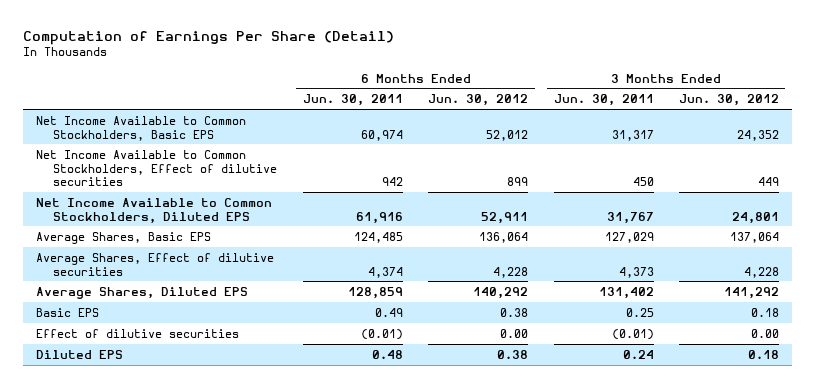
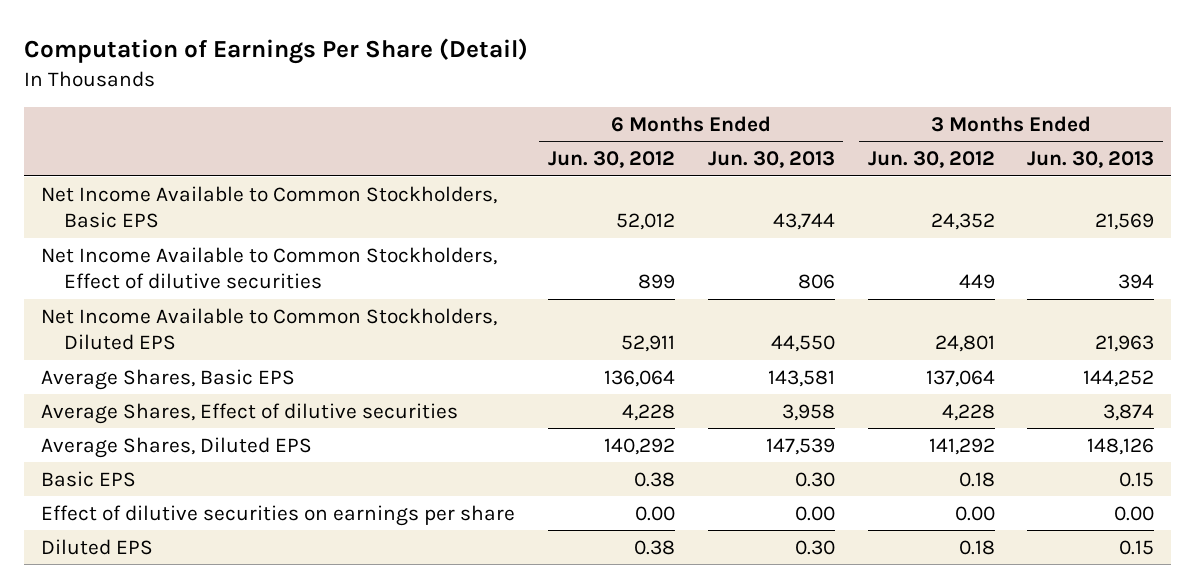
[302,94,403,107] Jun. 30, 2011 -> none
[553,94,654,107] Jun. 30, 2011 -> none
none -> [707,150,835,168] Jun. 30, 2013
none -> [1027,150,1155,168] Jun. 30, 2013
[36,328,240,338] Effect of dilutive securities -> [40,504,515,526] Effect of dilutive securities on earnings per share

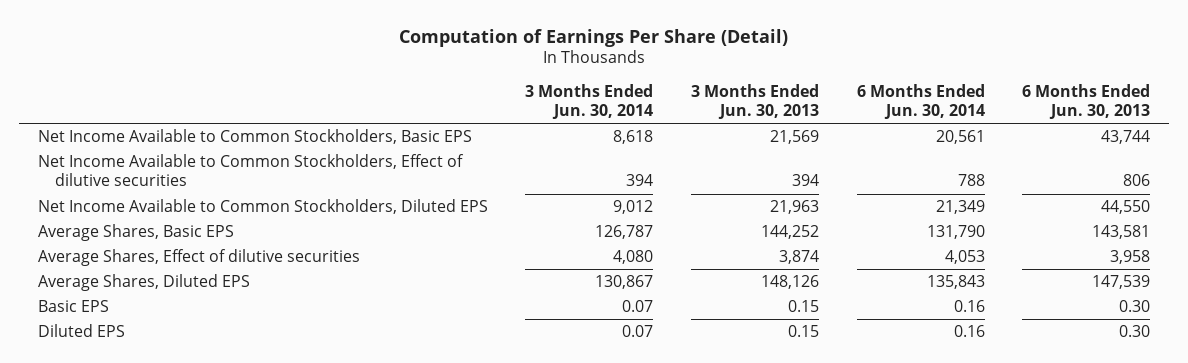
[547,150,675,168] Jun. 30, 2012 -> none
[867,150,995,168] Jun. 30, 2012 -> none
none -> [525,83,654,120] 3 Months Ended Jun. 30, 2014
none -> [856,83,985,120] 6 Months Ended Jun. 30, 2014
[40,504,515,526] Effect of dilutive securities on earnings per share -> none

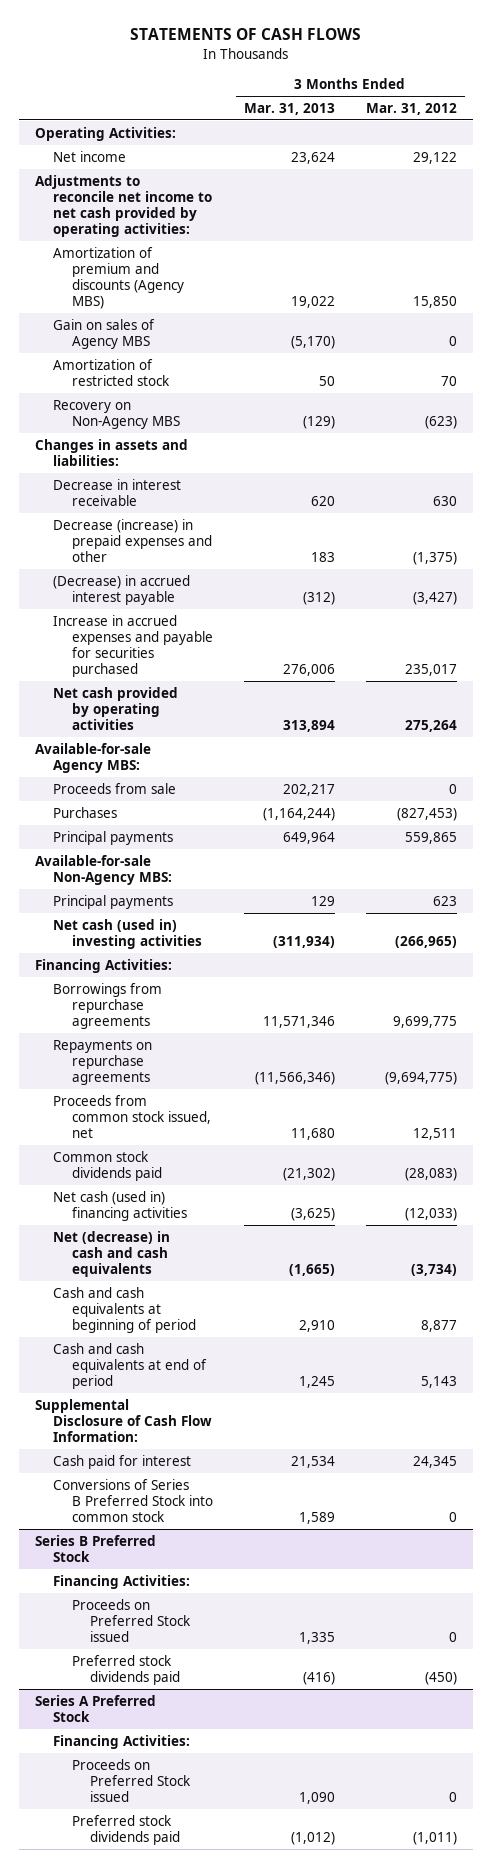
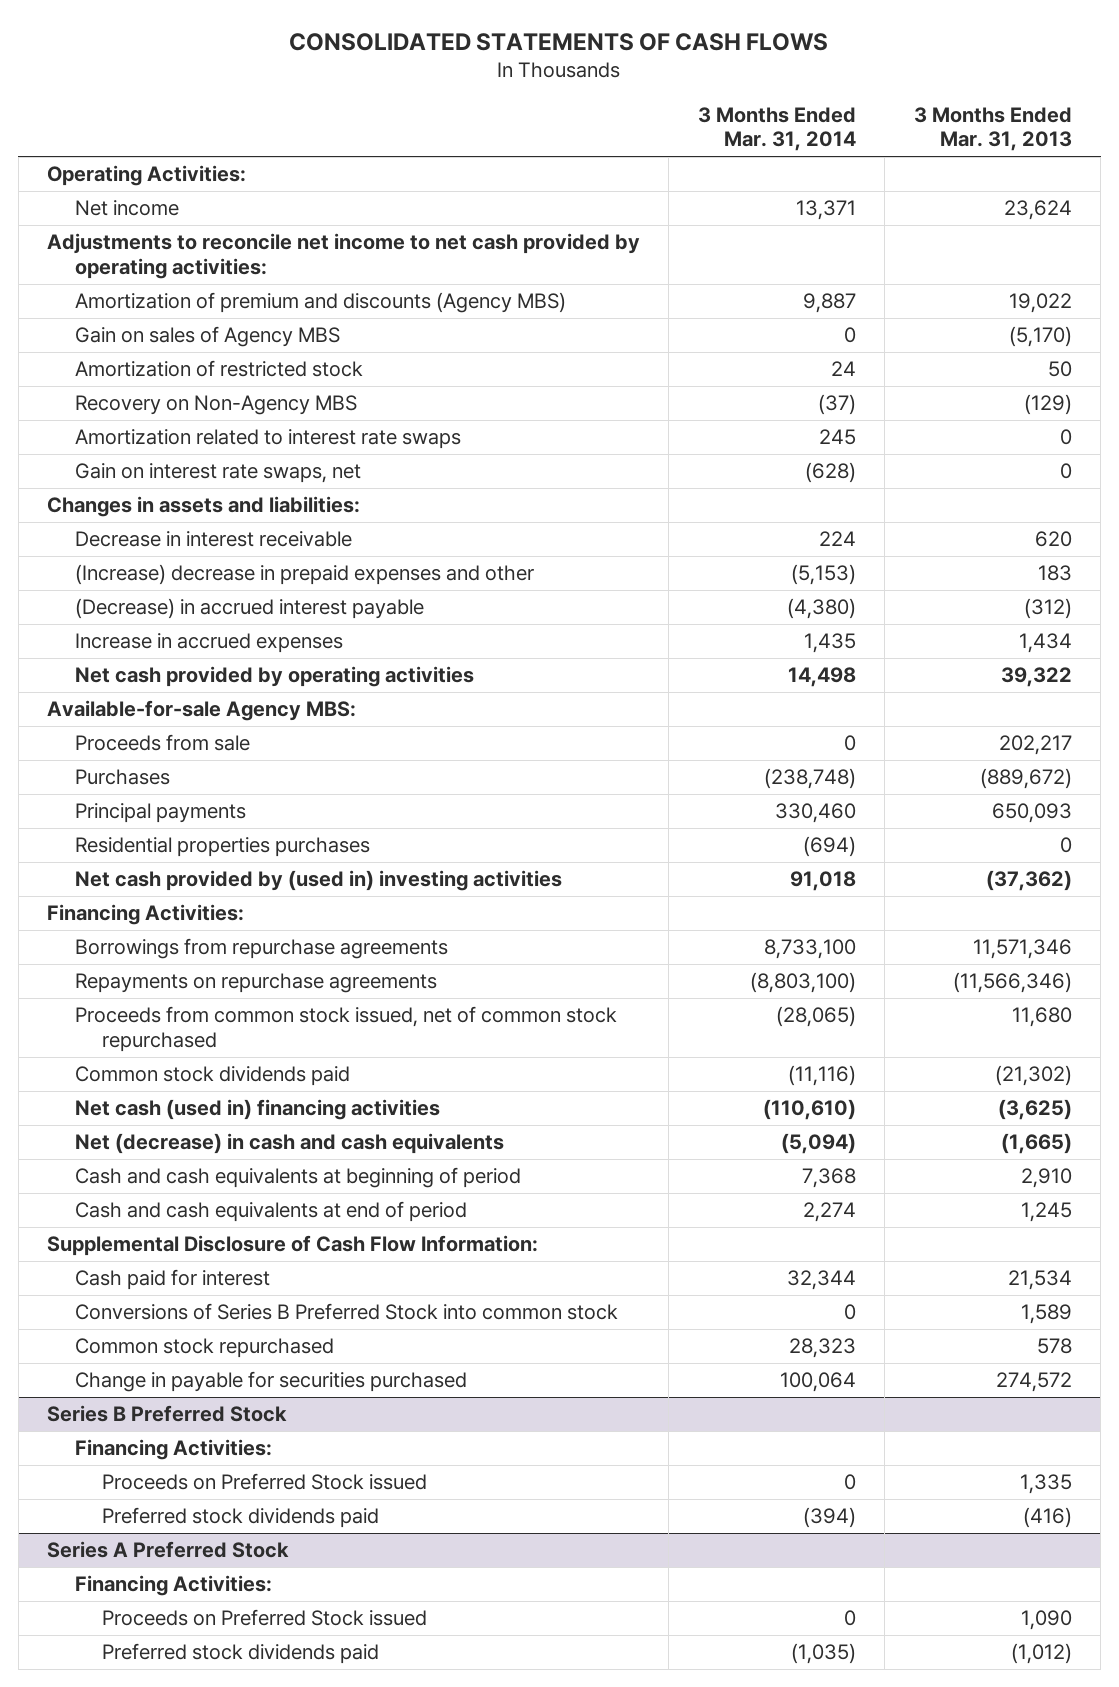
[129,28,361,41] STATEMENTS OF CASH FLOWS -> [289,32,829,51] CONSOLIDATED STATEMENTS OF CASH FLOWS
[365,102,457,115] Mar. 31, 2012 -> none
none -> [697,106,856,152] 3 Months Ended Mar. 31, 2014
none -> [74,429,461,450] Amortization related to interest rate swaps
none -> [74,463,361,484] Gain on interest rate swaps, net
[53,518,212,563] Decrease (increase) in prepaid expenses and other -> [74,564,534,586] (Increase) decrease in prepaid expenses and other
[53,614,213,678] Increase in accrued expenses and payable for securities purchased -> [74,633,343,654] Increase in accrued expenses
[282,664,335,677] 276,006 -> [1018,633,1072,654] 1,434
[282,720,335,733] 313,894 -> [1000,667,1072,688] 39,322
[34,854,173,885] Available-for-sale Non-Agency MBS: -> none
[53,894,174,909] Principal payments -> none
[262,807,335,821] (1,164,244) -> [979,768,1072,790] (889,672)
[282,831,335,844] 649,964 -> [991,803,1072,824] 650,093
none -> [74,837,370,858] Residential properties purchases
[53,918,202,949] Net cash (used in) investing activities -> [74,870,562,892] Net cash provided by (used in) investing activities
[272,935,335,948] (311,934) -> [985,870,1072,892] (37,362)
[53,1094,211,1139] Proceeds from common stock issued, net -> [74,1006,617,1052] Proceeds from common stock issued, net of common stock repurchased
none -> [74,1338,334,1359] Common stock repurchased
none -> [74,1371,467,1393] Change in payable for securities purchased

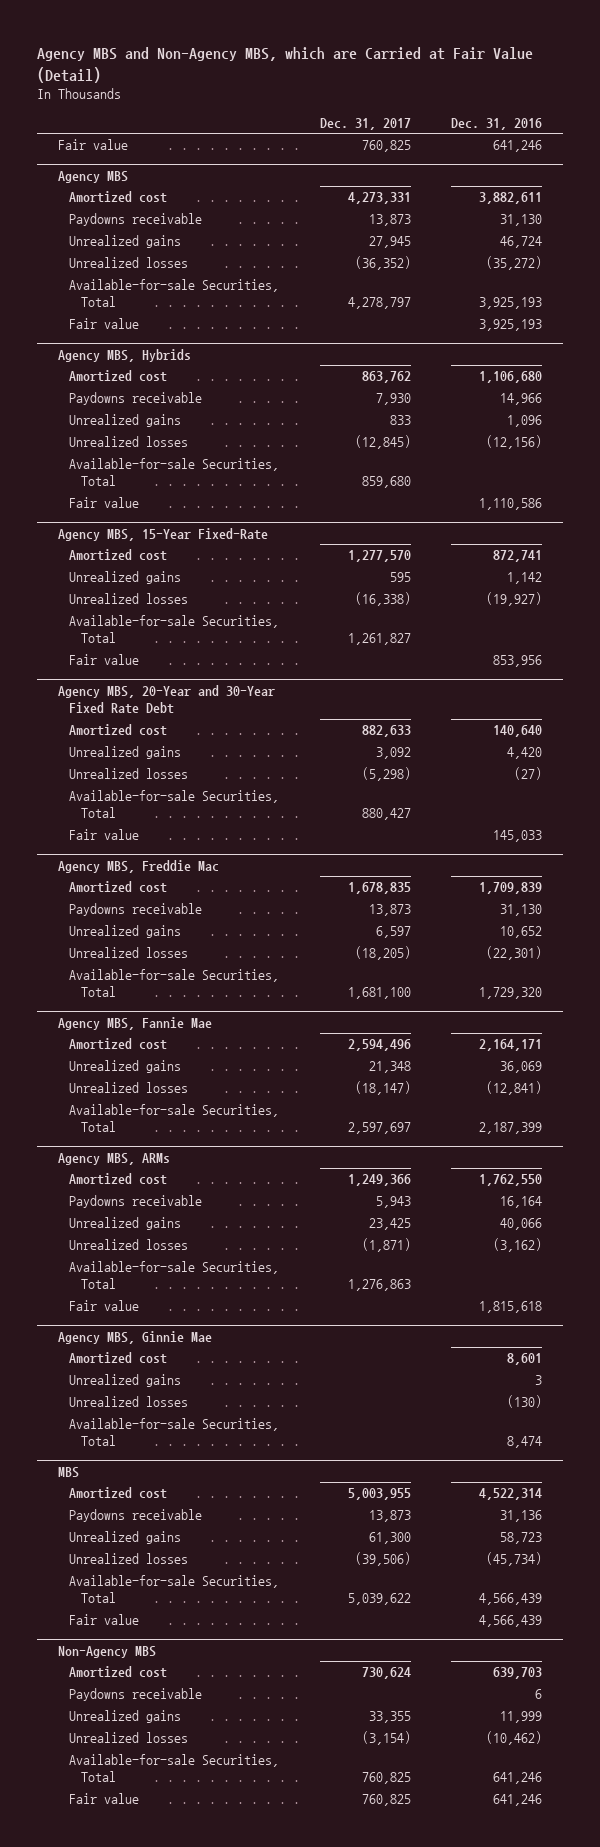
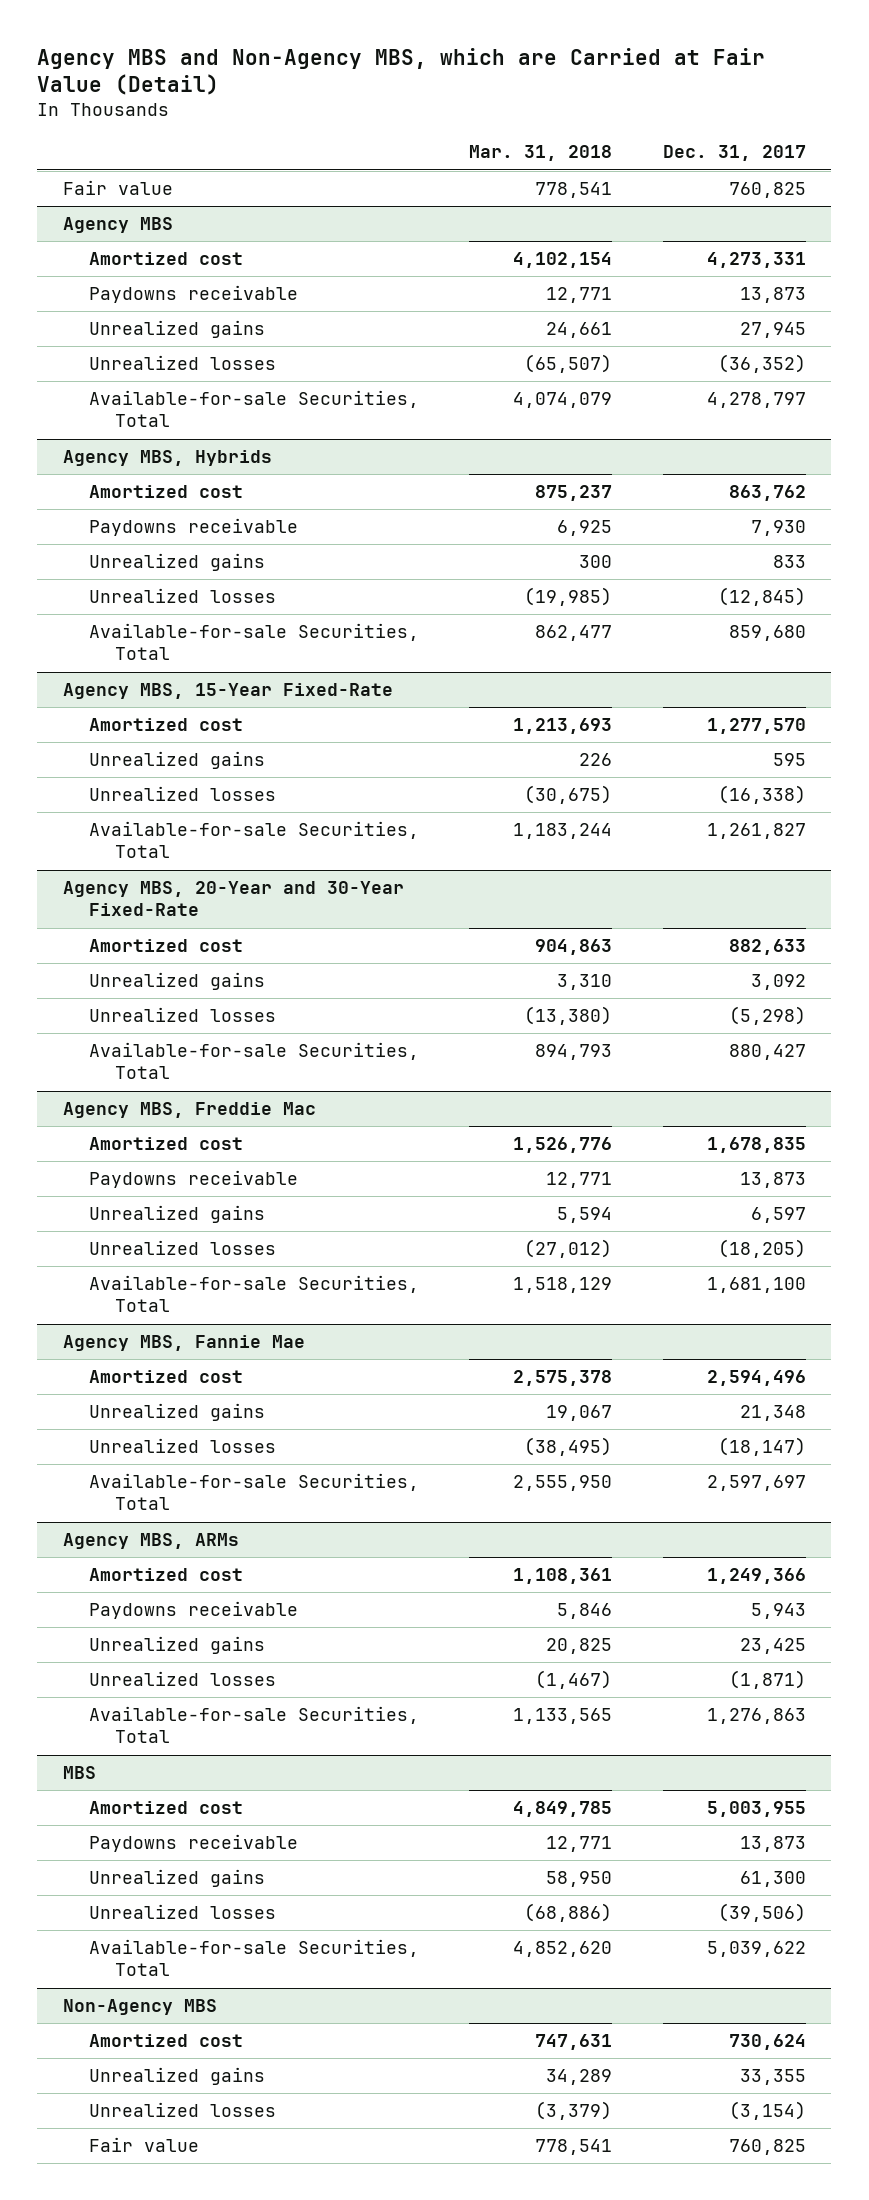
[451,117,543,130] Dec. 31, 2016 -> none
none -> [469,145,613,162] Mar. 31, 2018
[69,318,140,330] Fair value -> none
[69,497,140,509] Fair value -> none
[69,654,140,666] Fair value -> none
[57,684,275,715] Agency MBS, 20-Year and 30-Year Fixed Rate Debt -> [62,881,404,917] Agency MBS, 20-Year and 30-Year Fixed-Rate
[69,829,140,841] Fair value -> none
[69,1300,140,1312] Fair value -> none
[57,1330,212,1344] Agency MBS, Ginnie Mae -> none
[69,1352,168,1365] Amortized cost -> none
[69,1374,182,1388] Unrealized gains -> none
[69,1396,189,1408] Unrealized losses -> none
[69,1418,280,1447] Available-for-sale Securities, Total -> none
[69,1614,140,1626] Fair value -> none
[69,1688,203,1702] Paydowns receivable -> none
[69,1754,280,1783] Available-for-sale Securities, Total -> none

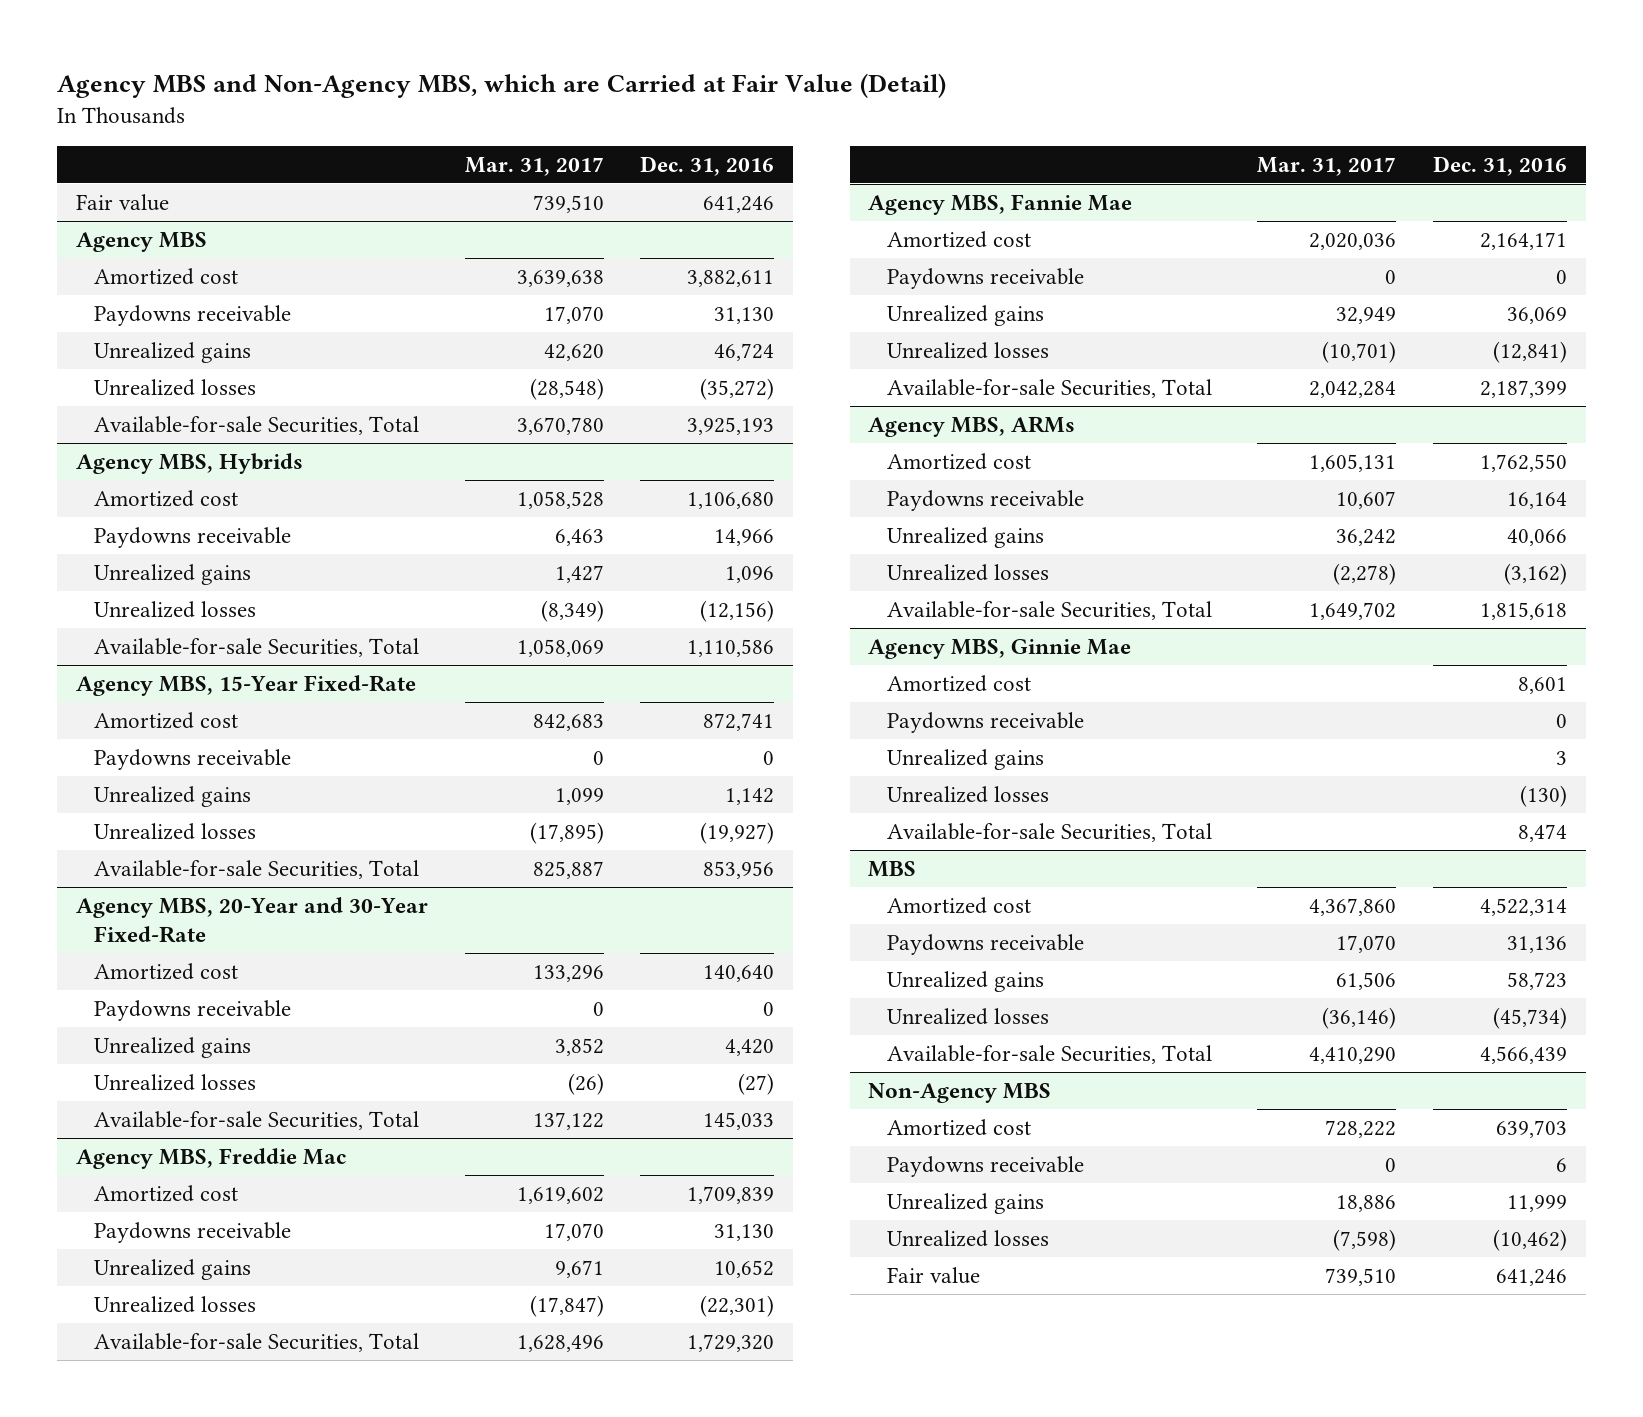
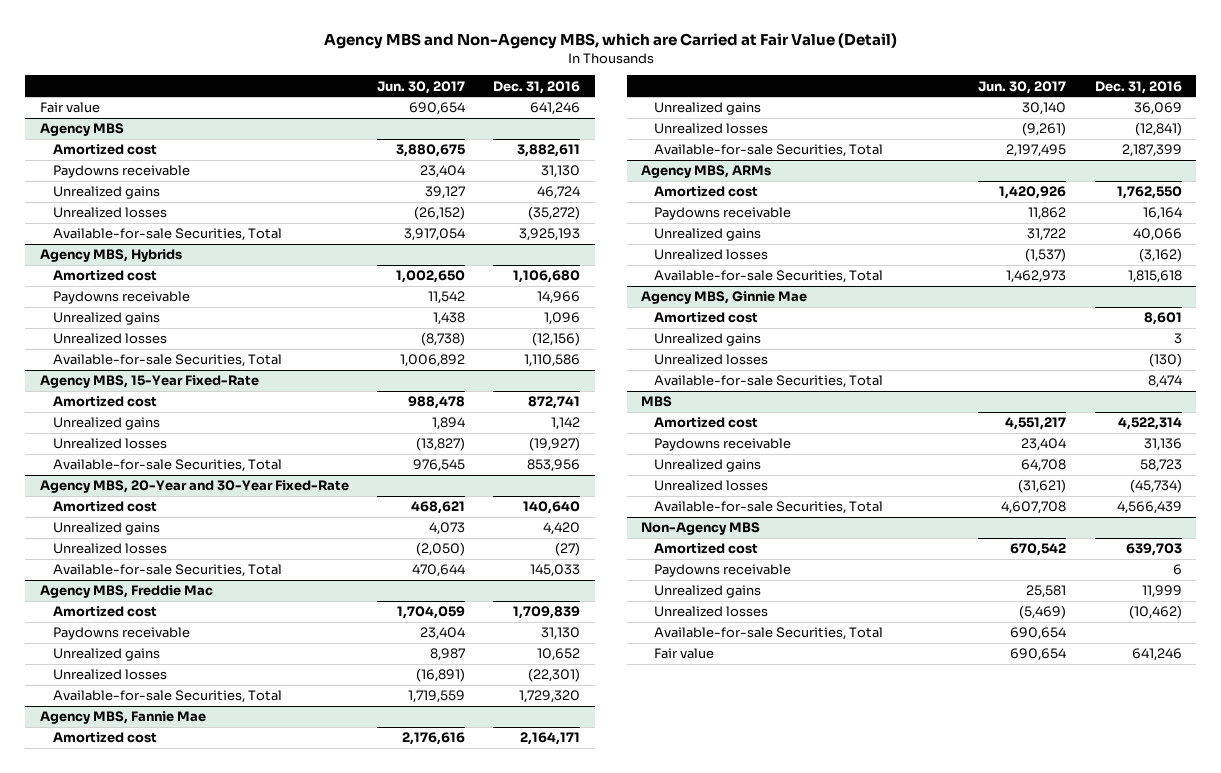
[464,156,604,176] Mar. 31, 2017 -> none
none -> [377,80,466,94] Jun. 30, 2017
[94,748,292,770] Paydowns receivable -> none
[94,999,292,1021] Paydowns receivable -> none
[886,267,1084,289] Paydowns receivable -> none
[886,711,1084,733] Paydowns receivable -> none
none -> [654,627,884,641] Available-for-sale Securities, Total

